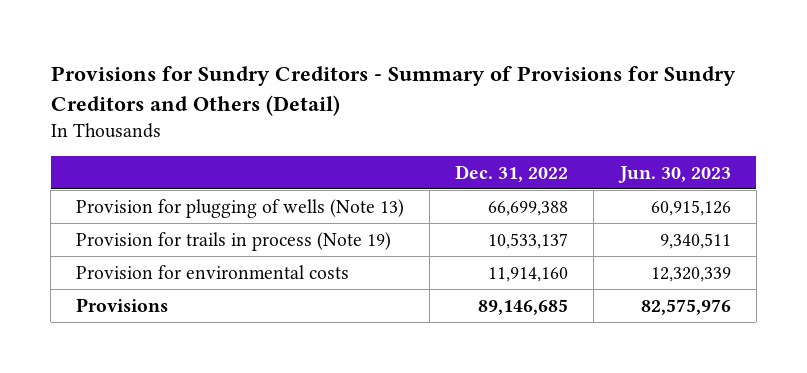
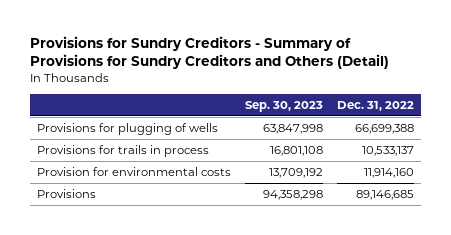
[617,165,731,183] Jun. 30, 2023 -> none
none -> [244,100,323,112] Sep. 30, 2023
[76,198,405,218] Provision for plugging of wells (Note 13) -> [36,123,218,136] Provisions for plugging of wells
[76,231,392,251] Provision for trails in process (Note 19) -> [36,145,209,158] Provisions for trails in process

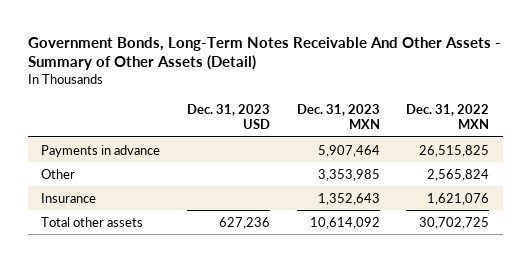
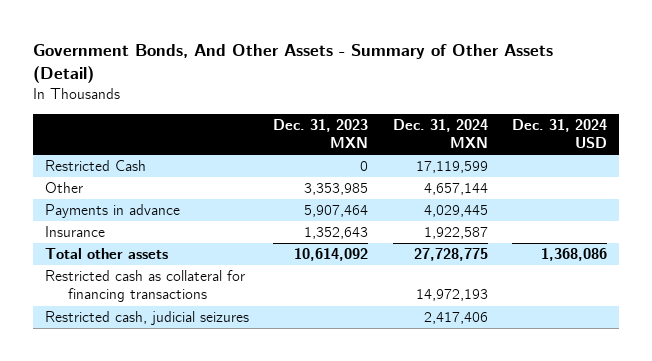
[27,36,501,71] Government Bonds, Long-Term Notes Receivable And Other Assets - Summary of Other Assets (Detail) -> [33,44,554,84] Government Bonds, And Other Assets - Summary of Other Assets (Detail)
[186,103,270,130] Dec. 31, 2023 USD -> none
[406,103,490,130] Dec. 31, 2022 MXN -> none
none -> [392,118,488,149] Dec. 31, 2024 MXN
none -> [511,118,607,149] Dec. 31, 2024 USD
none -> [45,160,147,172] Restricted Cash
[41,144,161,157] Payments in advance -> [45,204,181,219] Payments in advance
none -> [45,270,246,303] Restricted cash as collateral for financing transactions
none -> [45,311,250,326] Restricted cash, judicial seizures

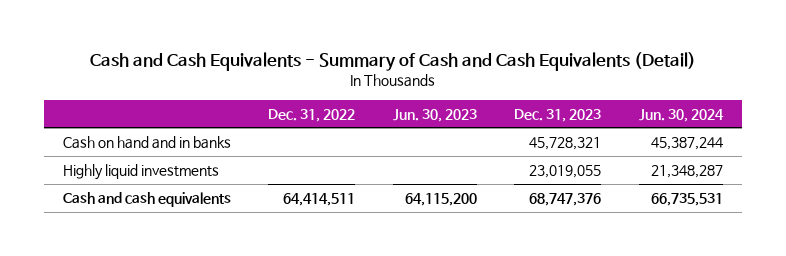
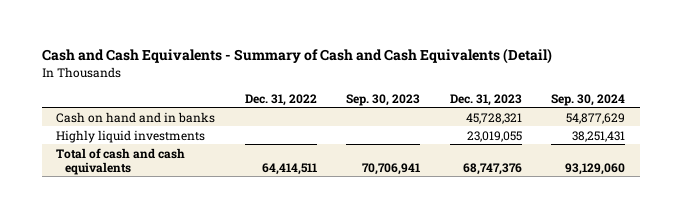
[392,108,477,122] Jun. 30, 2023 -> none
[638,108,724,122] Jun. 30, 2024 -> none
none -> [346,93,421,106] Sep. 30, 2023
none -> [551,93,626,106] Sep. 30, 2024
[62,192,231,208] Cash and cash equivalents -> [56,147,186,175] Total of cash and cash equivalents

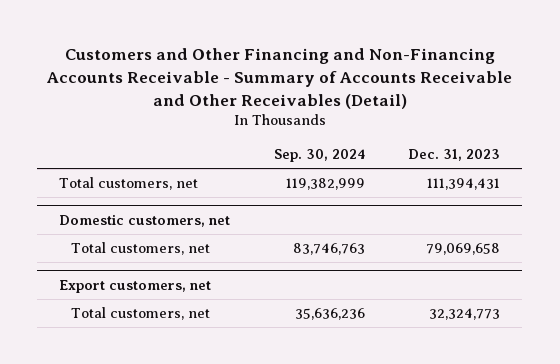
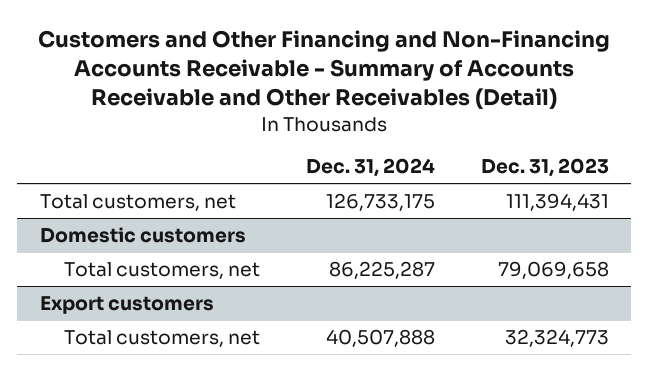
[273,149,365,163] Sep. 30, 2024 -> none
none -> [305,158,435,178] Dec. 31, 2024
[59,213,231,227] Domestic customers, net -> [40,226,247,243] Domestic customers
[59,279,212,293] Export customers, net -> [40,295,215,314] Export customers

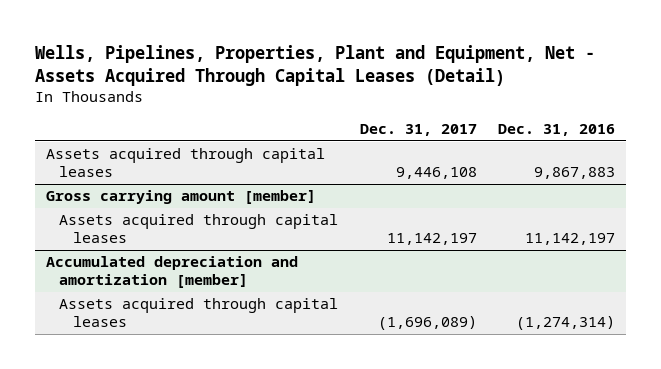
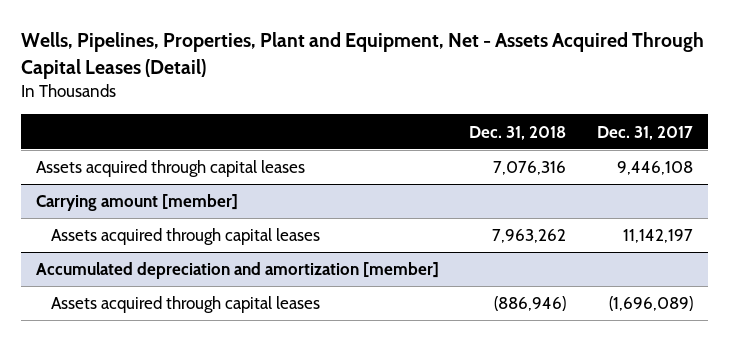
[497,124,615,137] Dec. 31, 2016 -> none
none -> [469,125,567,140] Dec. 31, 2018
[46,190,317,205] Gross carrying amount [member] -> [36,194,239,212] Carrying amount [member]

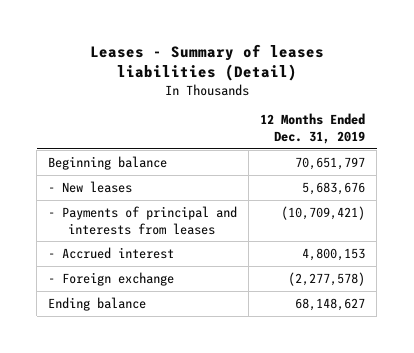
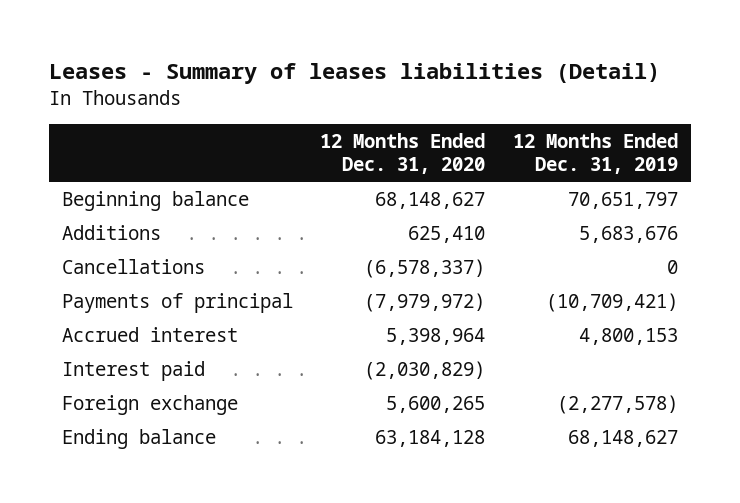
none -> [320,133,486,175] 12 Months Ended Dec. 31, 2020
[48,180,133,193] - New leases -> [62,225,162,241] Additions
none -> [62,259,206,275] Cancellations
[48,205,238,235] - Payments of principal and interests from leases -> [62,293,294,314] Payments of principal
[48,246,175,259] - Accrued interest -> [62,327,239,343] Accrued interest
none -> [62,361,206,382] Interest paid
[48,271,175,286] - Foreign exchange -> [62,395,239,416] Foreign exchange

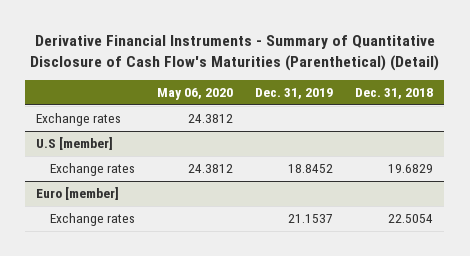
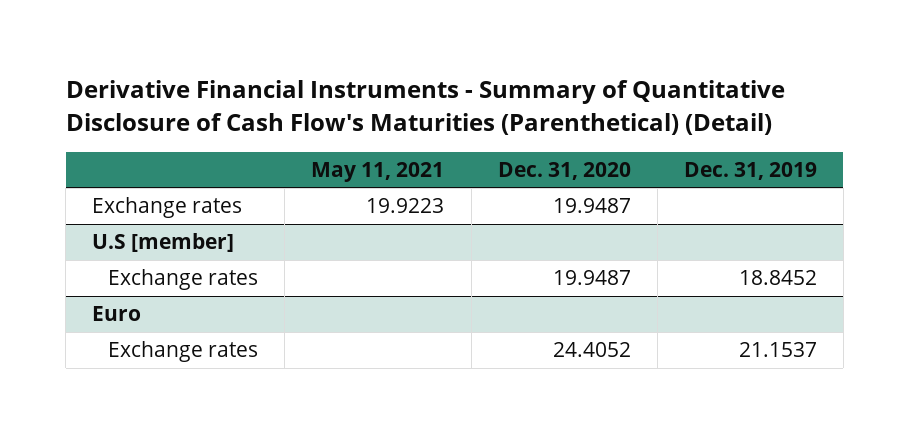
[157,88,234,101] May 06, 2020 -> none
[355,88,434,100] Dec. 31, 2018 -> none
none -> [311,161,445,182] May 11, 2021
none -> [497,161,631,180] Dec. 31, 2020
[36,187,120,201] Euro [member] -> [92,306,142,322] Euro

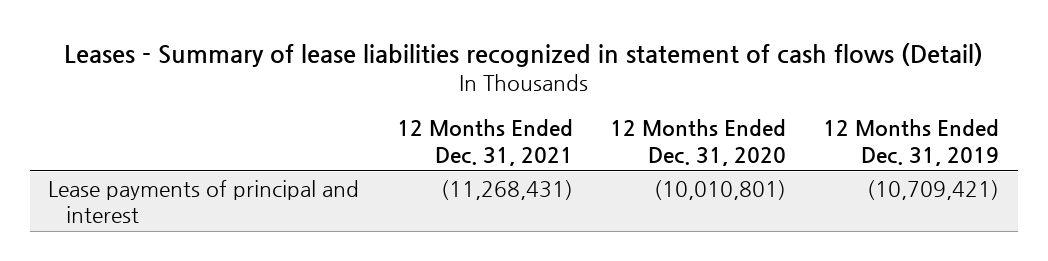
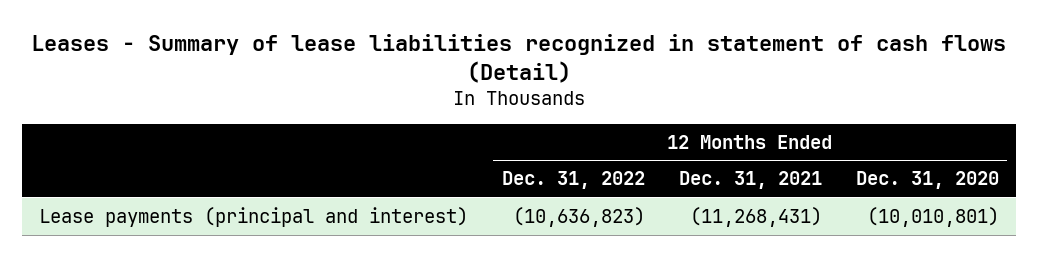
[823,118,1000,166] 12 Months Ended Dec. 31, 2019 -> none
none -> [501,171,645,190] Dec. 31, 2022
[48,179,360,224] Lease payments of principal and interest -> [38,207,468,228] Lease payments (principal and interest)

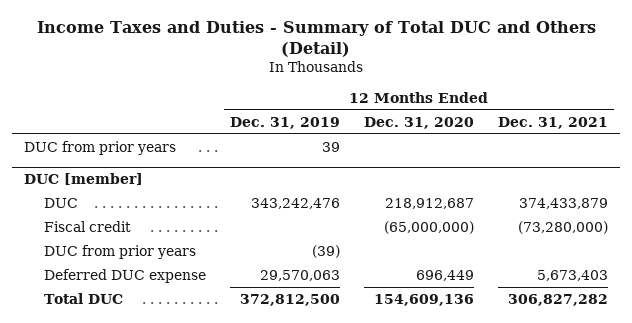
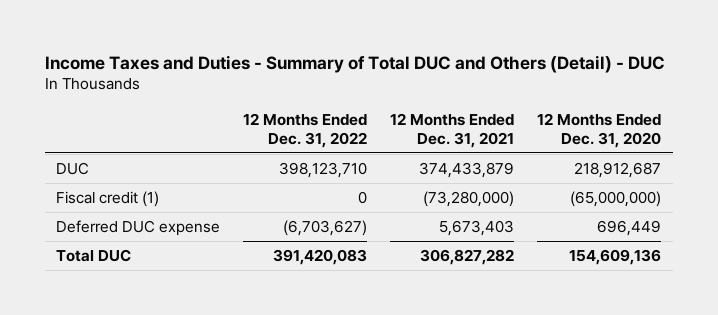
[37,21,597,58] Income Taxes and Duties - Summary of Total DUC and Others (Detail) -> [44,54,665,73] Income Taxes and Duties - Summary of Total DUC and Others (Detail) - DUC
[229,116,340,129] Dec. 31, 2019 -> none
none -> [243,112,368,148] 12 Months Ended Dec. 31, 2022
[24,140,177,155] DUC from prior years -> none
[24,173,144,186] DUC [member] -> none
[43,244,196,259] DUC from prior years -> none
[43,220,131,232] Fiscal credit -> [56,190,160,207] Fiscal credit (1)

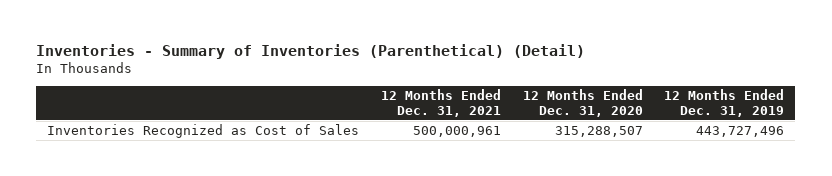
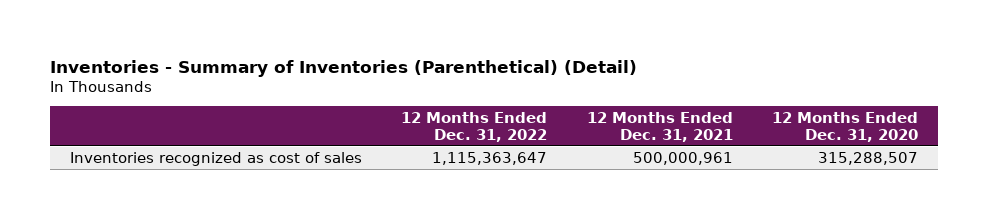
[664,89,785,118] 12 Months Ended Dec. 31, 2019 -> none
none -> [401,111,548,142] 12 Months Ended Dec. 31, 2022
[47,123,360,138] Inventories Recognized as Cost of Sales -> [69,152,362,167] Inventories recognized as cost of sales

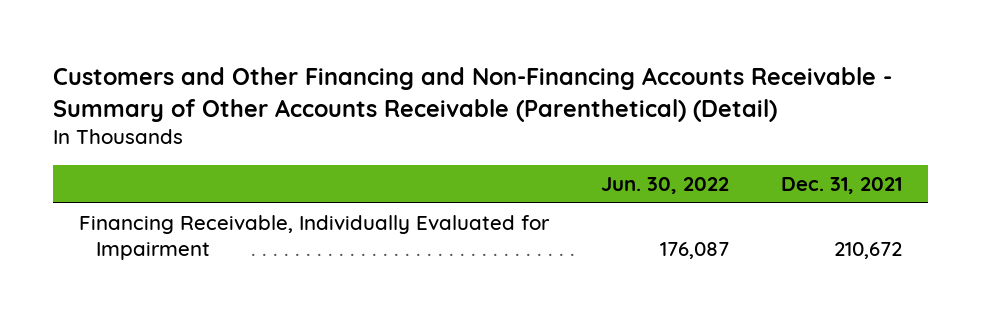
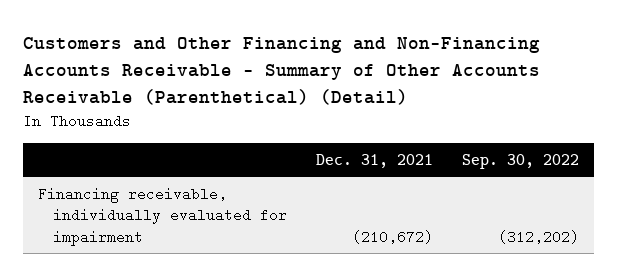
[600,177,729,195] Jun. 30, 2022 -> none
none -> [462,153,580,169] Sep. 30, 2022
[78,215,550,260] Financing Receivable, Individually Evaluated for Impairment -> [37,186,287,246] Financing receivable, individually evaluated for impairment
[833,241,902,259] 210,672 -> [351,229,433,244] (210,672)

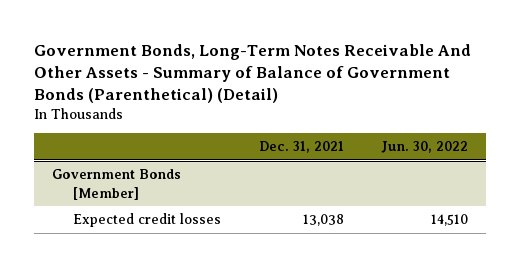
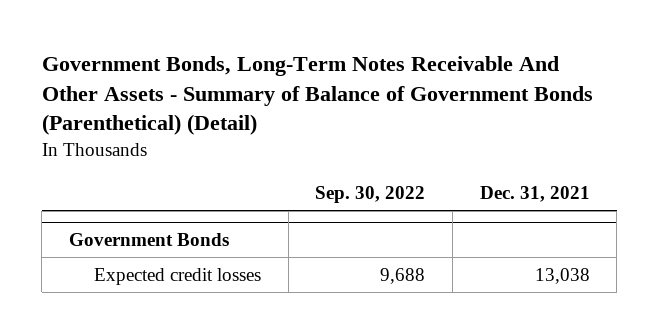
[380,141,468,154] Jun. 30, 2022 -> none
none -> [315,185,426,203] Sep. 30, 2022
[52,169,182,200] Government Bonds [Member] -> [69,232,230,246] Government Bonds

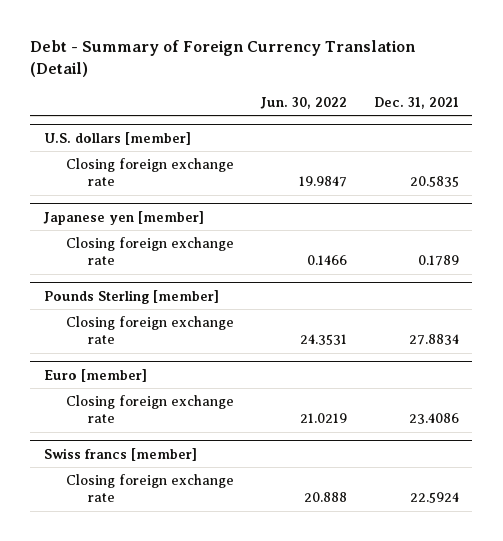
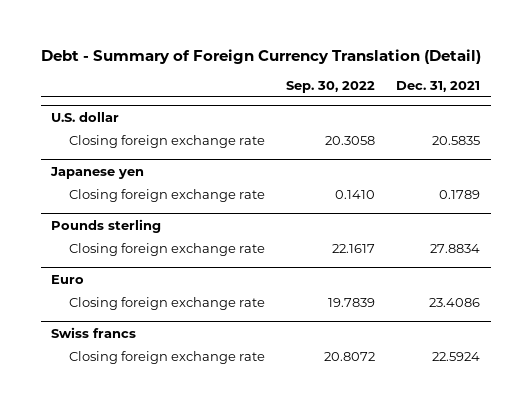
[259,96,347,109] Jun. 30, 2022 -> none
none -> [286,80,376,93] Sep. 30, 2022
[43,131,191,145] U.S. dollars [member] -> [51,111,120,122] U.S. dollar
[42,210,204,225] Japanese yen [member] -> [50,166,145,179] Japanese yen
[43,289,219,304] Pounds Sterling [member] -> [51,218,162,233] Pounds sterling
[43,368,147,382] Euro [member] -> [51,274,85,284] Euro
[43,447,197,461] Swiss francs [member] -> [51,326,137,338] Swiss francs

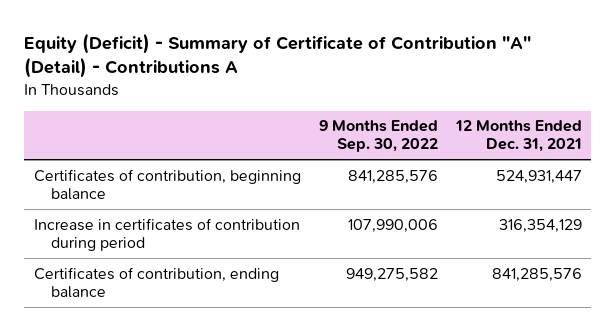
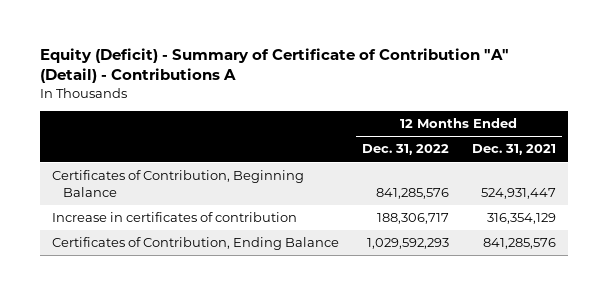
[318,120,438,153] 9 Months Ended Sep. 30, 2022 -> none
none -> [361,144,449,156] Dec. 31, 2022
[33,168,301,200] Certificates of contribution, beginning balance -> [51,170,304,198] Certificates of Contribution, Beginning Balance
[33,217,300,251] Increase in certificates of contribution during period -> [51,212,297,223] Increase in certificates of contribution
[33,266,279,298] Certificates of contribution, ending balance -> [51,237,339,251] Certificates of Contribution, Ending Balance

